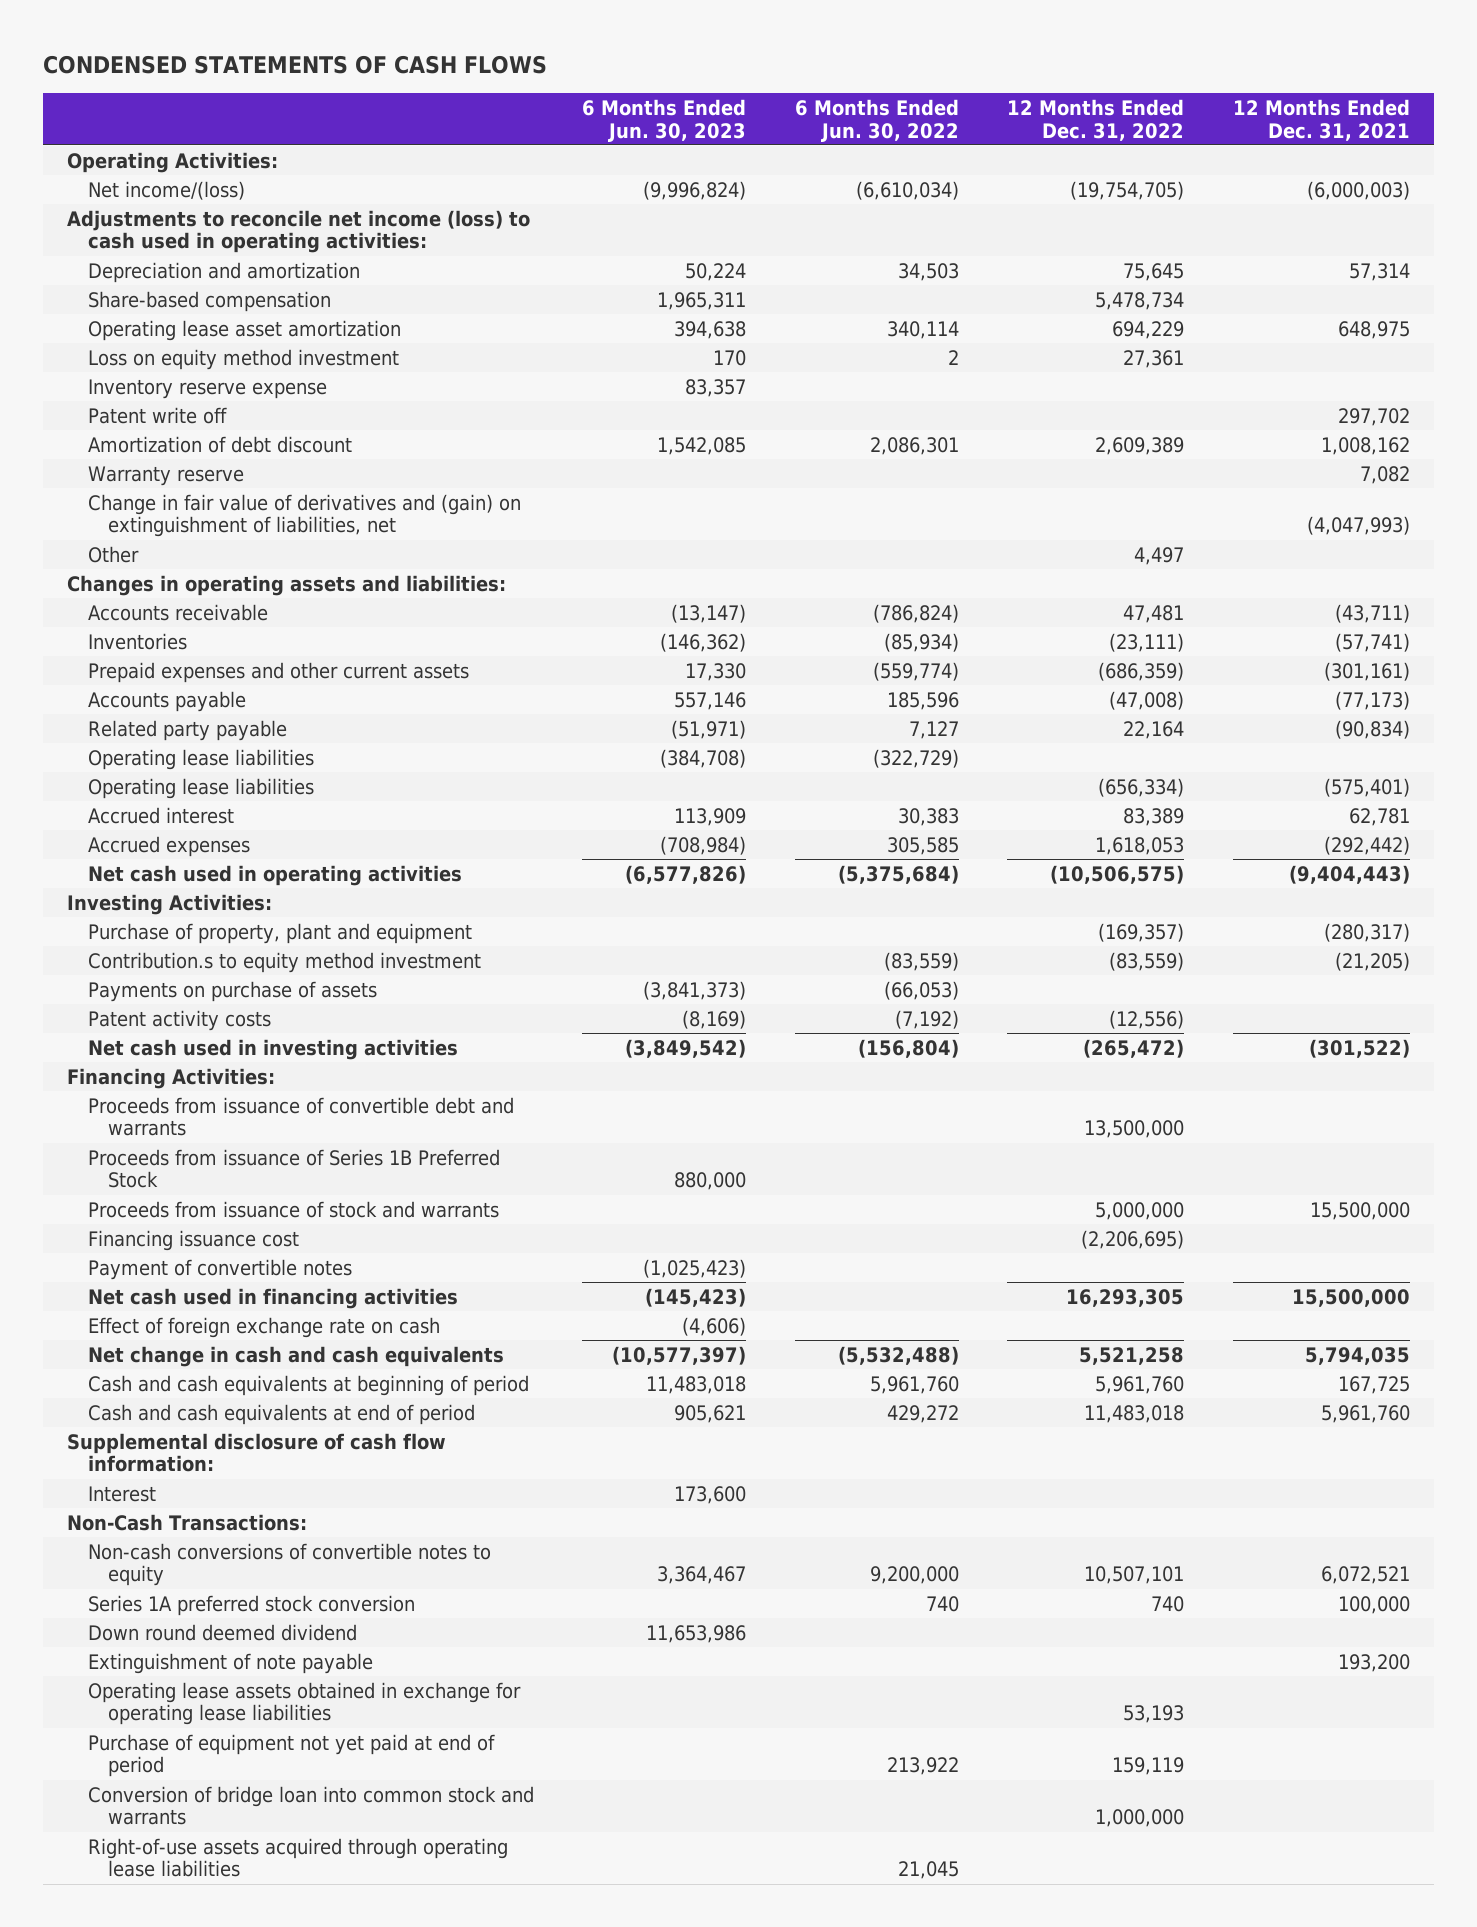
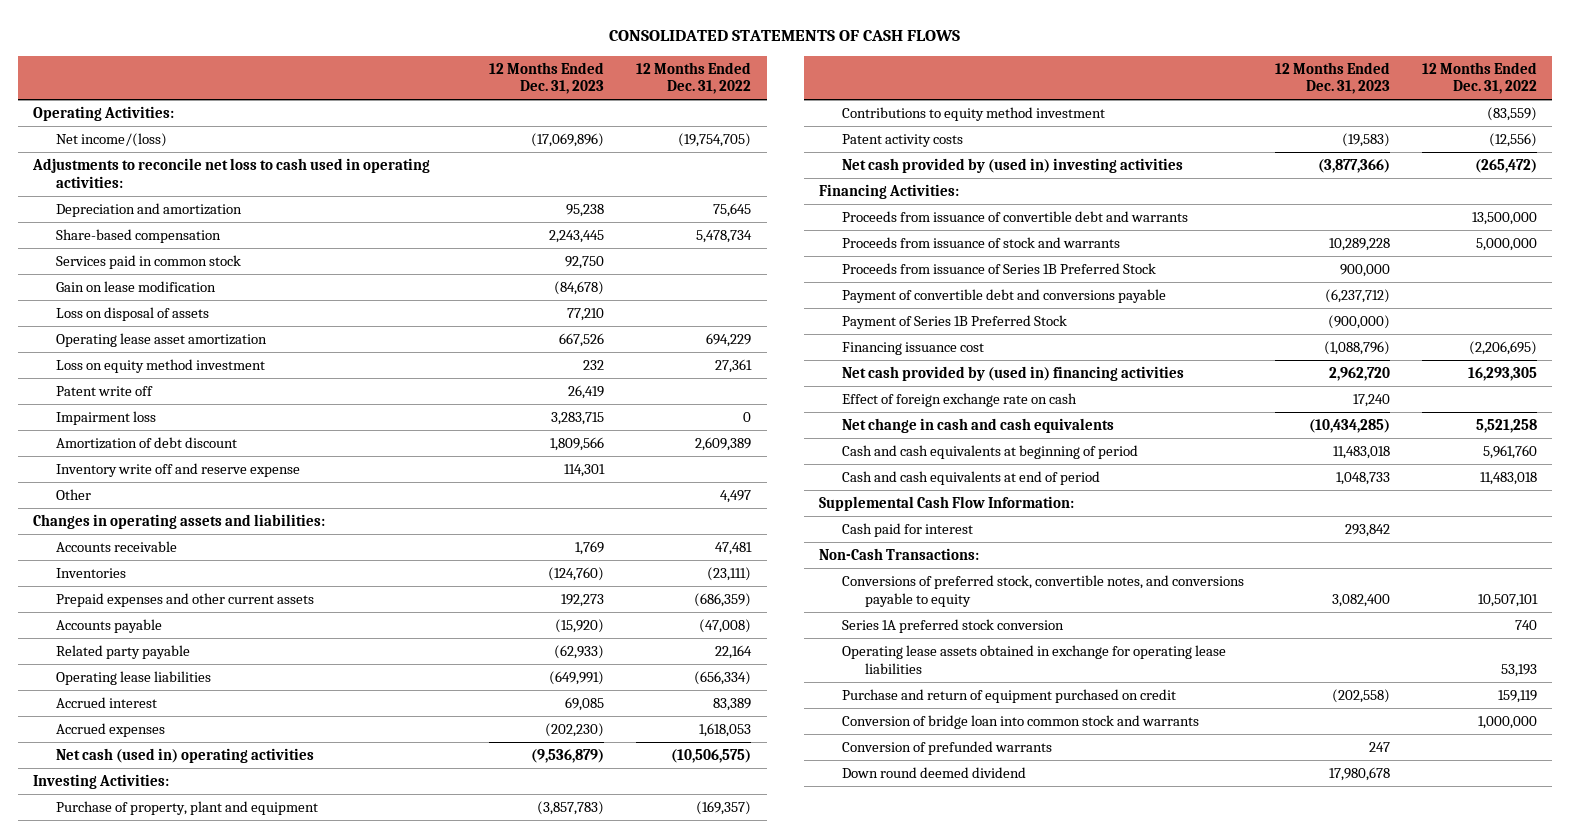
[43,55,548,75] CONDENSED STATEMENTS OF CASH FLOWS -> [609,29,961,41] CONSOLIDATED STATEMENTS OF CASH FLOWS
[582,98,747,142] 6 Months Ended Jun. 30, 2023 -> none
[794,98,959,142] 6 Months Ended Jun. 30, 2022 -> none
[1232,98,1410,141] 12 Months Ended Dec. 31, 2021 -> none
none -> [489,61,605,95] 12 Months Ended Dec. 31, 2023
[67,209,531,254] Adjustments to reconcile net income (loss) to cash used in operating activities: -> [32,158,431,188] Adjustments to reconcile net loss to cash used in operating activities:
none -> [56,255,242,270] Services paid in common stock
none -> [56,281,217,293] Gain on lease modification
none -> [56,307,210,322] Loss on disposal of assets
[87,378,327,399] Inventory reserve expense -> none
none -> [56,411,157,426] Impairment loss
[87,465,244,486] Warranty reserve -> none
[87,493,521,538] Change in fair value of derivatives and (gain) on extinguishment of liabilities, net -> none
none -> [56,463,301,478] Inventory write off and reserve expense
[87,748,314,770] Operating lease liabilities -> none
[87,864,462,886] Net cash used in operating activities -> [56,748,315,764] Net cash (used in) operating activities
[87,980,377,1002] Payments on purchase of assets -> none
[87,951,481,973] Contribution.s to equity method investment -> [841,107,1105,122] Contributions to equity method investment
[87,1038,458,1060] Net cash used in investing activities -> [841,158,1183,174] Net cash provided by (used in) investing activities
[87,1148,500,1189] Proceeds from issuance of Series 1B Preferred Stock -> [841,263,1156,275] Proceeds from issuance of Series 1B Preferred Stock
none -> [841,289,1166,304] Payment of convertible debt and conversions payable
none -> [841,315,1067,330] Payment of Series 1B Preferred Stock
[87,1258,352,1280] Payment of convertible notes -> none
[87,1287,458,1309] Net cash used in financing activities -> [841,366,1184,382] Net cash provided by (used in) financing activities
[67,1432,447,1473] Supplemental disclosure of cash flow information: -> [819,496,1075,512] Supplemental Cash Flow Information:
[87,1485,156,1502] Interest -> [841,523,973,538] Cash paid for interest
[87,1542,491,1587] Non-cash conversions of convertible notes to equity -> [841,575,1244,607] Conversions of preferred stock, convertible notes, and conversions payable to equity
[87,1652,373,1674] Extinguishment of note payable -> none
[87,1733,495,1778] Purchase of equipment not yet paid at end of period -> [841,689,1176,704] Purchase and return of equipment purchased on credit
[87,1837,508,1878] Right-of-use assets acquired through operating lease liabilities -> none
none -> [841,741,1052,756] Conversion of prefunded warrants
[87,1623,357,1641] Down round deemed dividend -> [841,767,1026,779] Down round deemed dividend

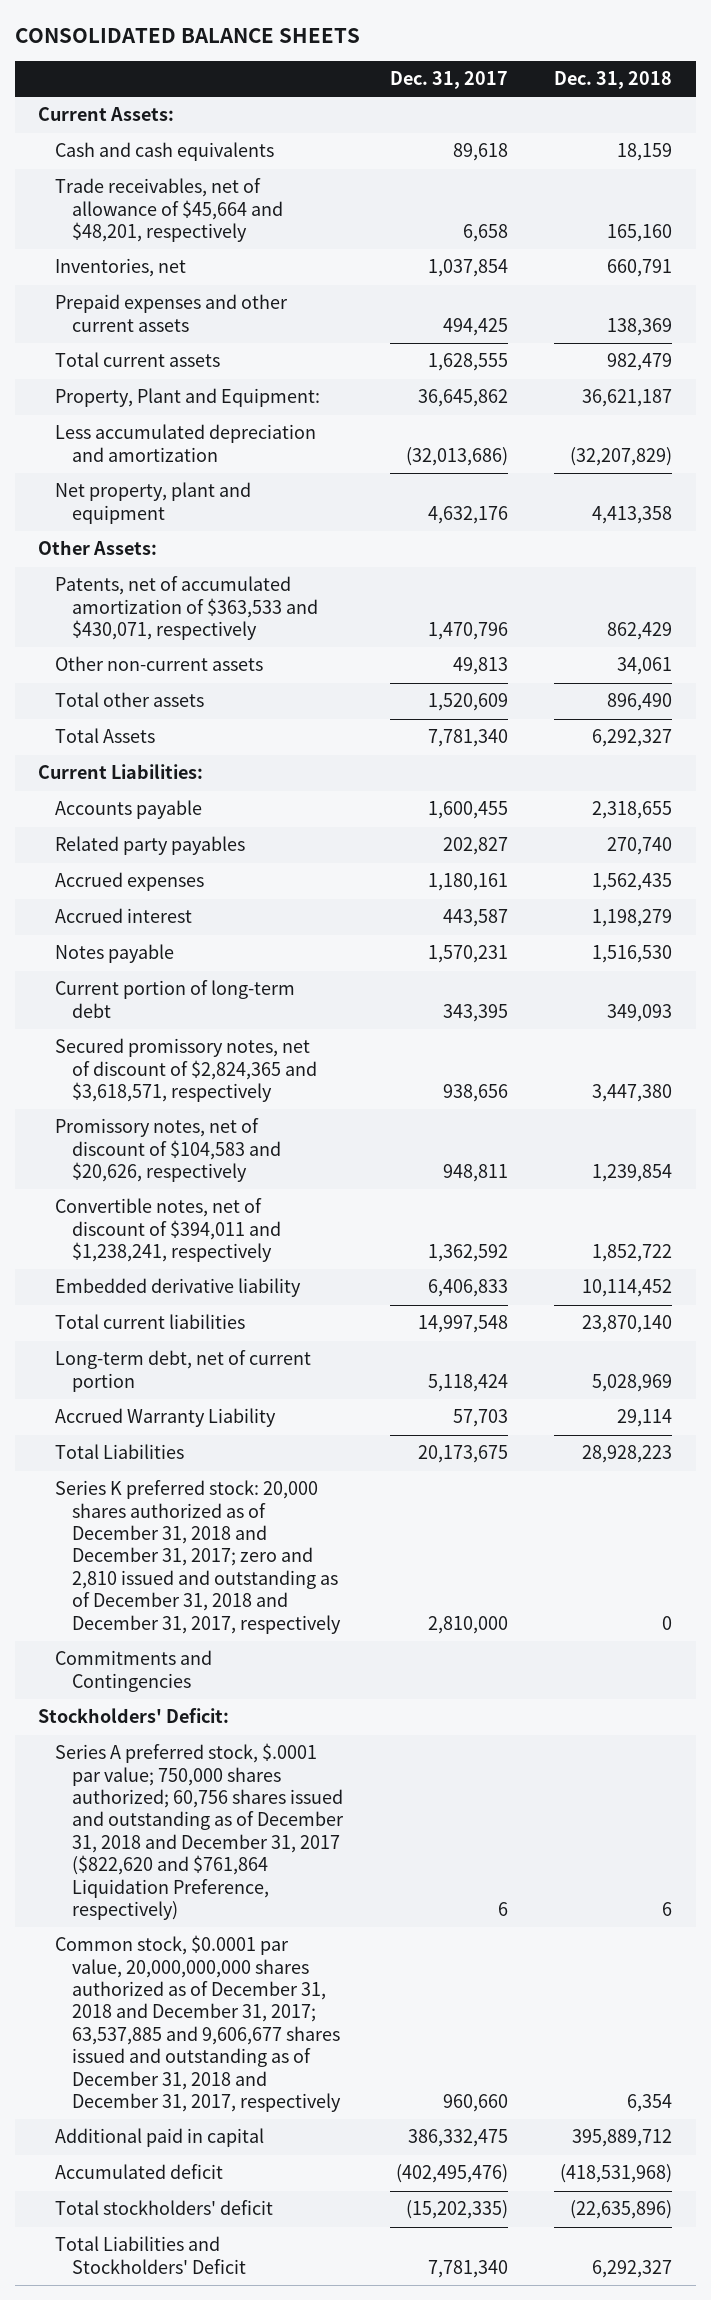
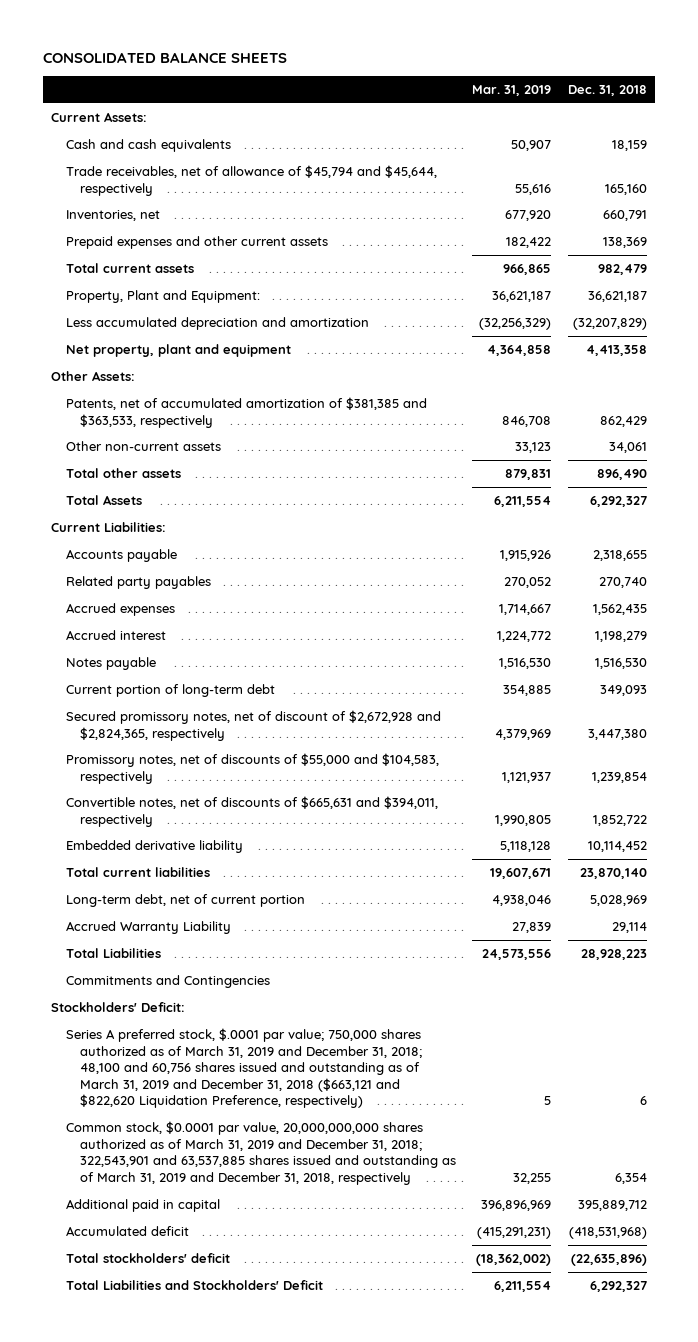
[389,70,508,89] Dec. 31, 2017 -> none
none -> [472,85,552,97] Mar. 31, 2019
[55,178,283,243] Trade receivables, net of allowance of $45,664 and $48,201, respectively -> [65,165,437,196] Trade receivables, net of allowance of $45,794 and $45,644, respectively
[55,576,318,641] Patents, net of accumulated amortization of $363,533 and $430,071, respectively -> [65,397,427,428] Patents, net of accumulated amortization of $381,385 and $363,533, respectively
[55,1038,317,1103] Secured promissory notes, net of discount of $2,824,365 and $3,618,571, respectively -> [65,710,441,741] Secured promissory notes, net of discount of $2,672,928 and $2,824,365, respectively
[55,1118,281,1183] Promissory notes, net of discount of $104,583 and $20,626, respectively -> [65,753,439,784] Promissory notes, net of discounts of $55,000 and $104,583, respectively
[55,1198,281,1263] Convertible notes, net of discount of $394,011 and $1,238,241, respectively -> [65,796,438,827] Convertible notes, net of discounts of $665,631 and $394,011, respectively
[55,1480,341,1634] Series K preferred stock: 20,000 shares authorized as of December 31, 2018 and December 31, 2017; zero and 2,810 issued and outstanding as of December 31, 2018 and December 31, 2017, respectively -> none
[55,1743,344,1920] Series A preferred stock, $.0001 par value; 750,000 shares authorized; 60,756 shares issued and outstanding as of December 31, 2018 and December 31, 2017 ($822,620 and $761,864 Liquidation Preference, respectively) -> [65,1028,423,1109] Series A preferred stock, $.0001 par value; 750,000 shares authorized as of March 31, 2019 and December 31, 2018; 48,100 and 60,756 shares issued and outstanding as of March 31, 2019 and December 31, 2018 ($663,121 and $822,620 Liquidation Preference, respectively)
[55,1935,341,2112] Common stock, $0.0001 par value, 20,000,000,000 shares authorized as of December 31, 2018 and December 31, 2017; 63,537,885 and 9,606,677 shares issued and outstanding as of December 31, 2018 and December 31, 2017, respectively -> [65,1121,457,1185] Common stock, $0.0001 par value, 20,000,000,000 shares authorized as of March 31, 2019 and December 31, 2018; 322,543,901 and 63,537,885 shares issued and outstanding as of March 31, 2019 and December 31, 2018, respectively

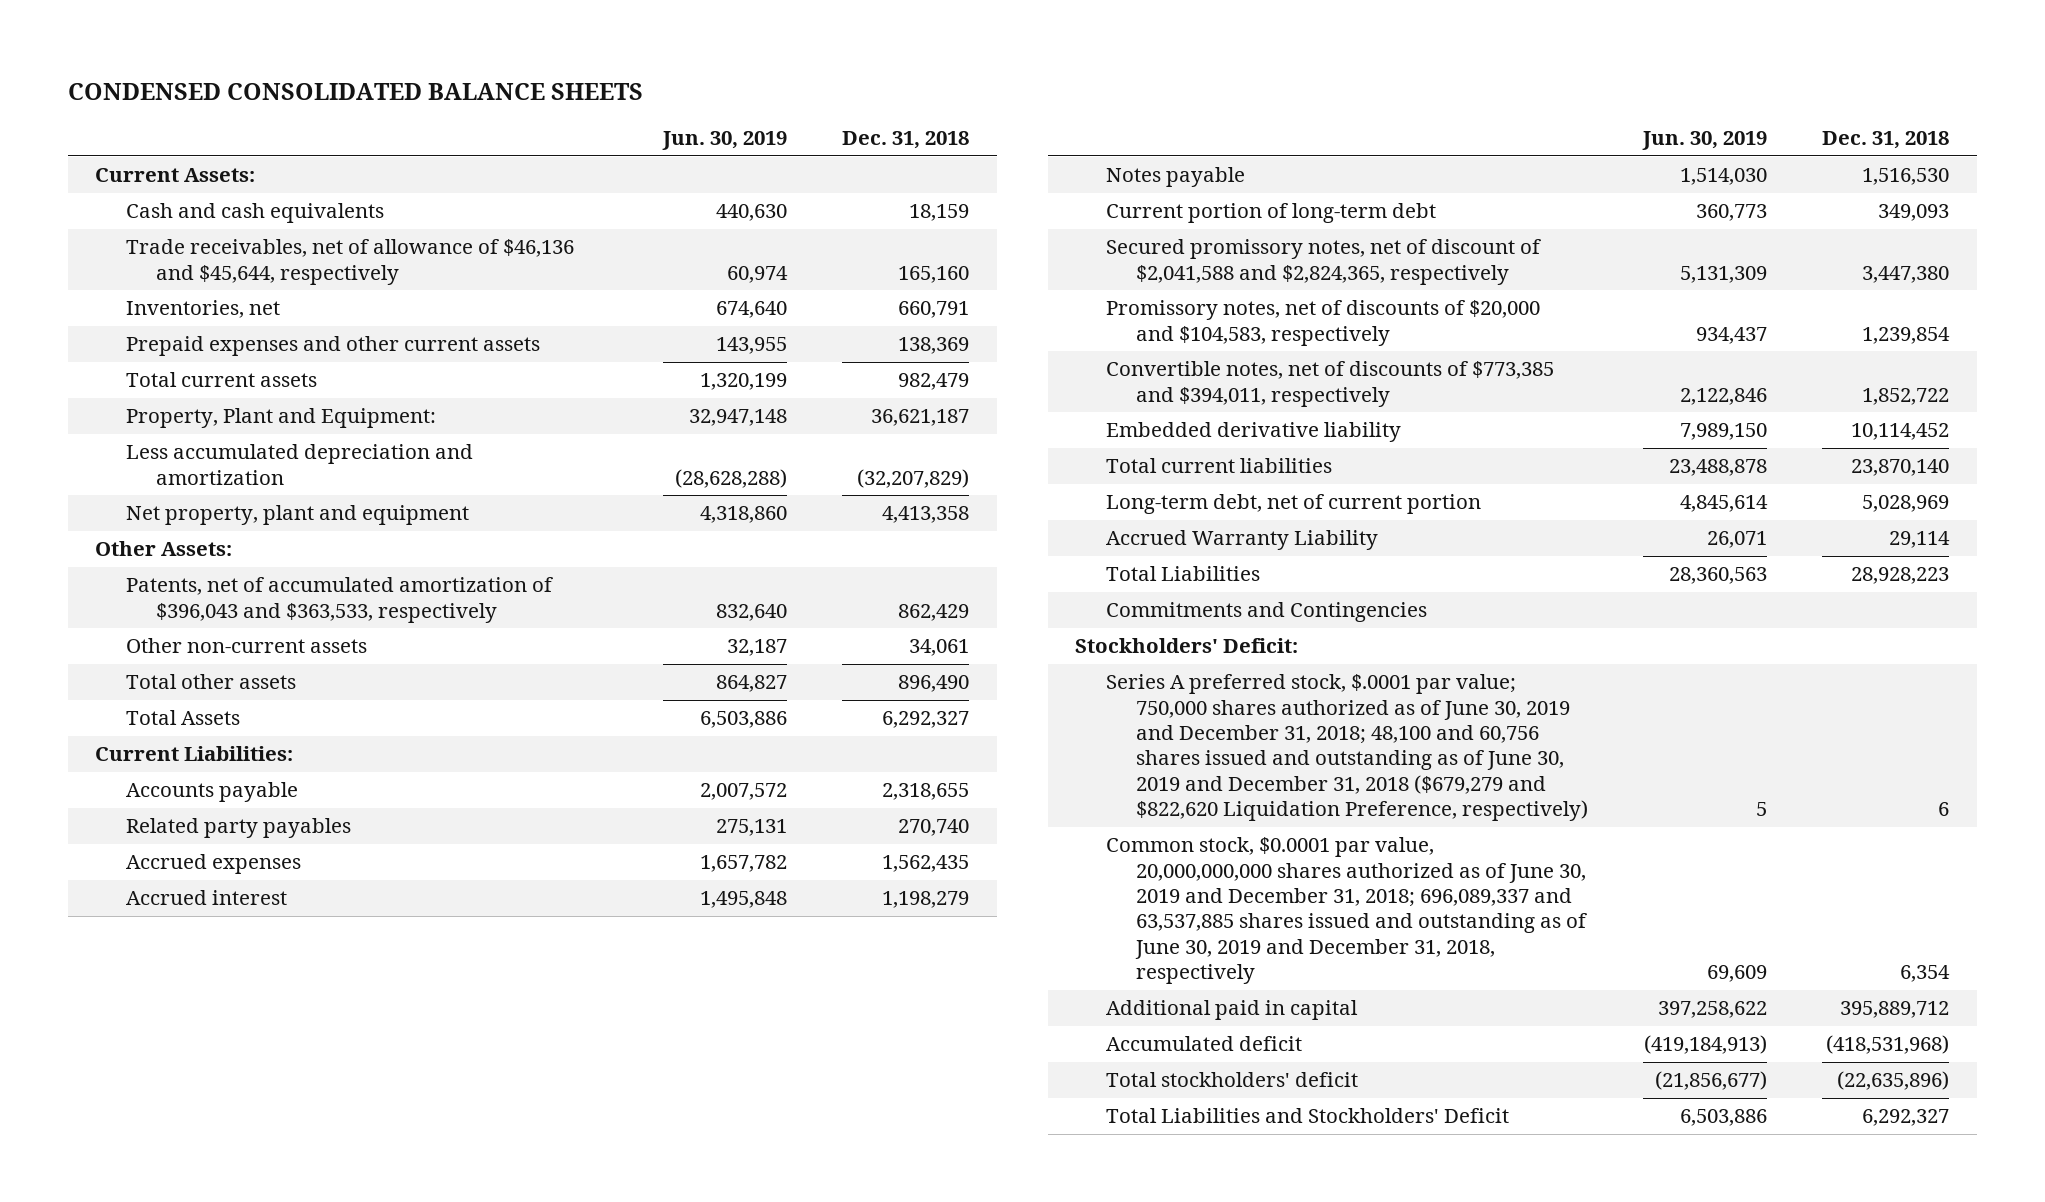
[42,52,287,64] CONSOLIDATED BALANCE SHEETS -> [67,82,643,100] CONDENSED CONSOLIDATED BALANCE SHEETS
[472,85,552,97] Mar. 31, 2019 -> none
none -> [662,131,788,151] Jun. 30, 2019
[65,165,437,196] Trade receivables, net of allowance of $45,794 and $45,644, respectively -> [125,239,574,285] Trade receivables, net of allowance of $46,136 and $45,644, respectively
[65,397,427,428] Patents, net of accumulated amortization of $381,385 and $363,533, respectively -> [125,577,553,623] Patents, net of accumulated amortization of $396,043 and $363,533, respectively
[65,710,441,741] Secured promissory notes, net of discount of $2,672,928 and $2,824,365, respectively -> [1105,239,1541,285] Secured promissory notes, net of discount of $2,041,588 and $2,824,365, respectively
[65,753,439,784] Promissory notes, net of discounts of $55,000 and $104,583, respectively -> [1105,300,1540,346] Promissory notes, net of discounts of $20,000 and $104,583, respectively
[65,796,438,827] Convertible notes, net of discounts of $665,631 and $394,011, respectively -> [1105,361,1554,407] Convertible notes, net of discounts of $773,385 and $394,011, respectively
[65,1028,423,1109] Series A preferred stock, $.0001 par value; 750,000 shares authorized as of March 31, 2019 and December 31, 2018; 48,100 and 60,756 shares issued and outstanding as of March 31, 2019 and December 31, 2018 ($663,121 and $822,620 Liquidation Preference, respectively) -> [1105,674,1589,821] Series A preferred stock, $.0001 par value; 750,000 shares authorized as of June 30, 2019 and December 31, 2018; 48,100 and 60,756 shares issued and outstanding as of June 30, 2019 and December 31, 2018 ($679,279 and $822,620 Liquidation Preference, respectively)
[65,1121,457,1185] Common stock, $0.0001 par value, 20,000,000,000 shares authorized as of March 31, 2019 and December 31, 2018; 322,543,901 and 63,537,885 shares issued and outstanding as of March 31, 2019 and December 31, 2018, respectively -> [1105,837,1588,984] Common stock, $0.0001 par value, 20,000,000,000 shares authorized as of June 30, 2019 and December 31, 2018; 696,089,337 and 63,537,885 shares issued and outstanding as of June 30, 2019 and December 31, 2018, respectively

